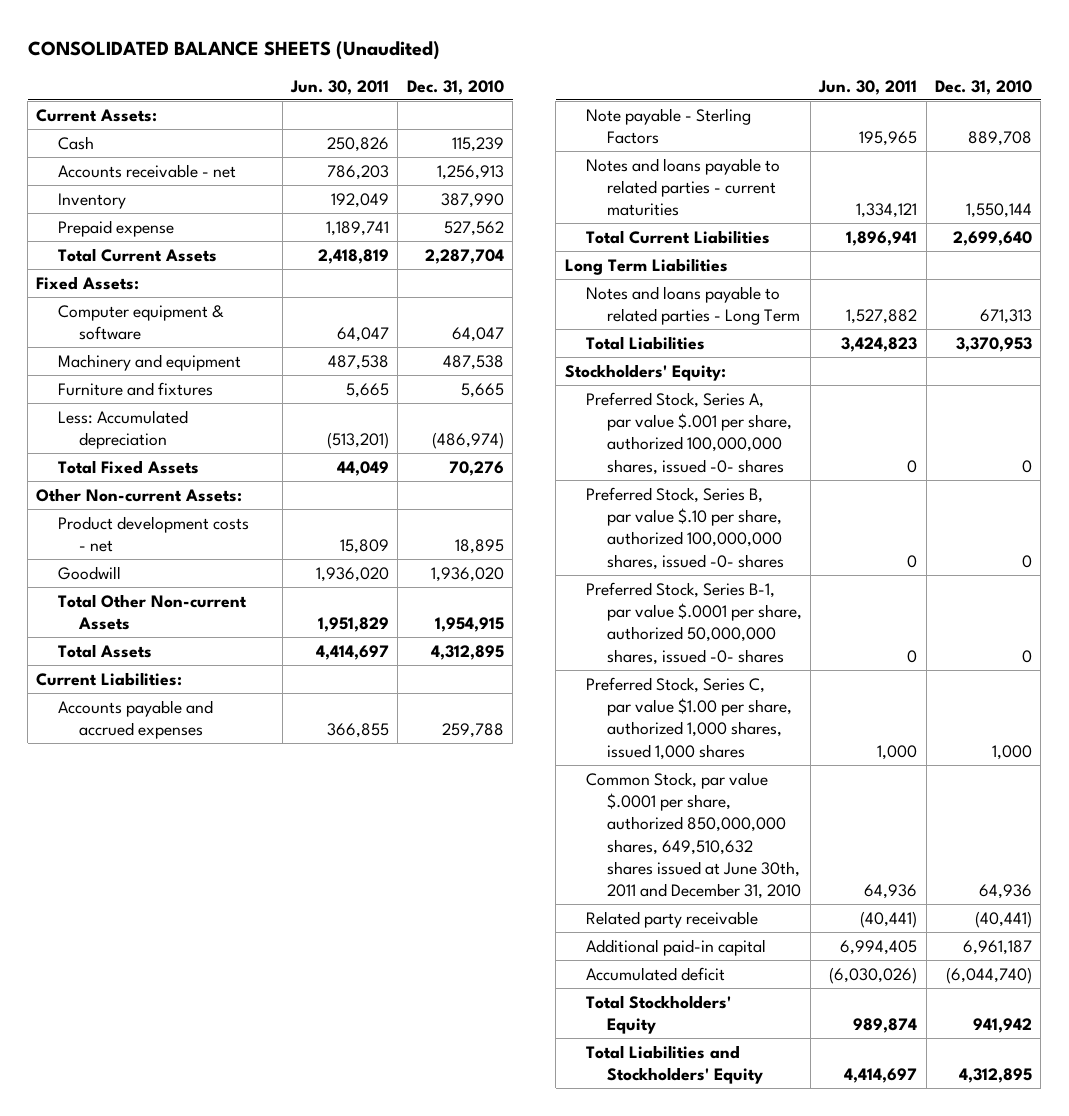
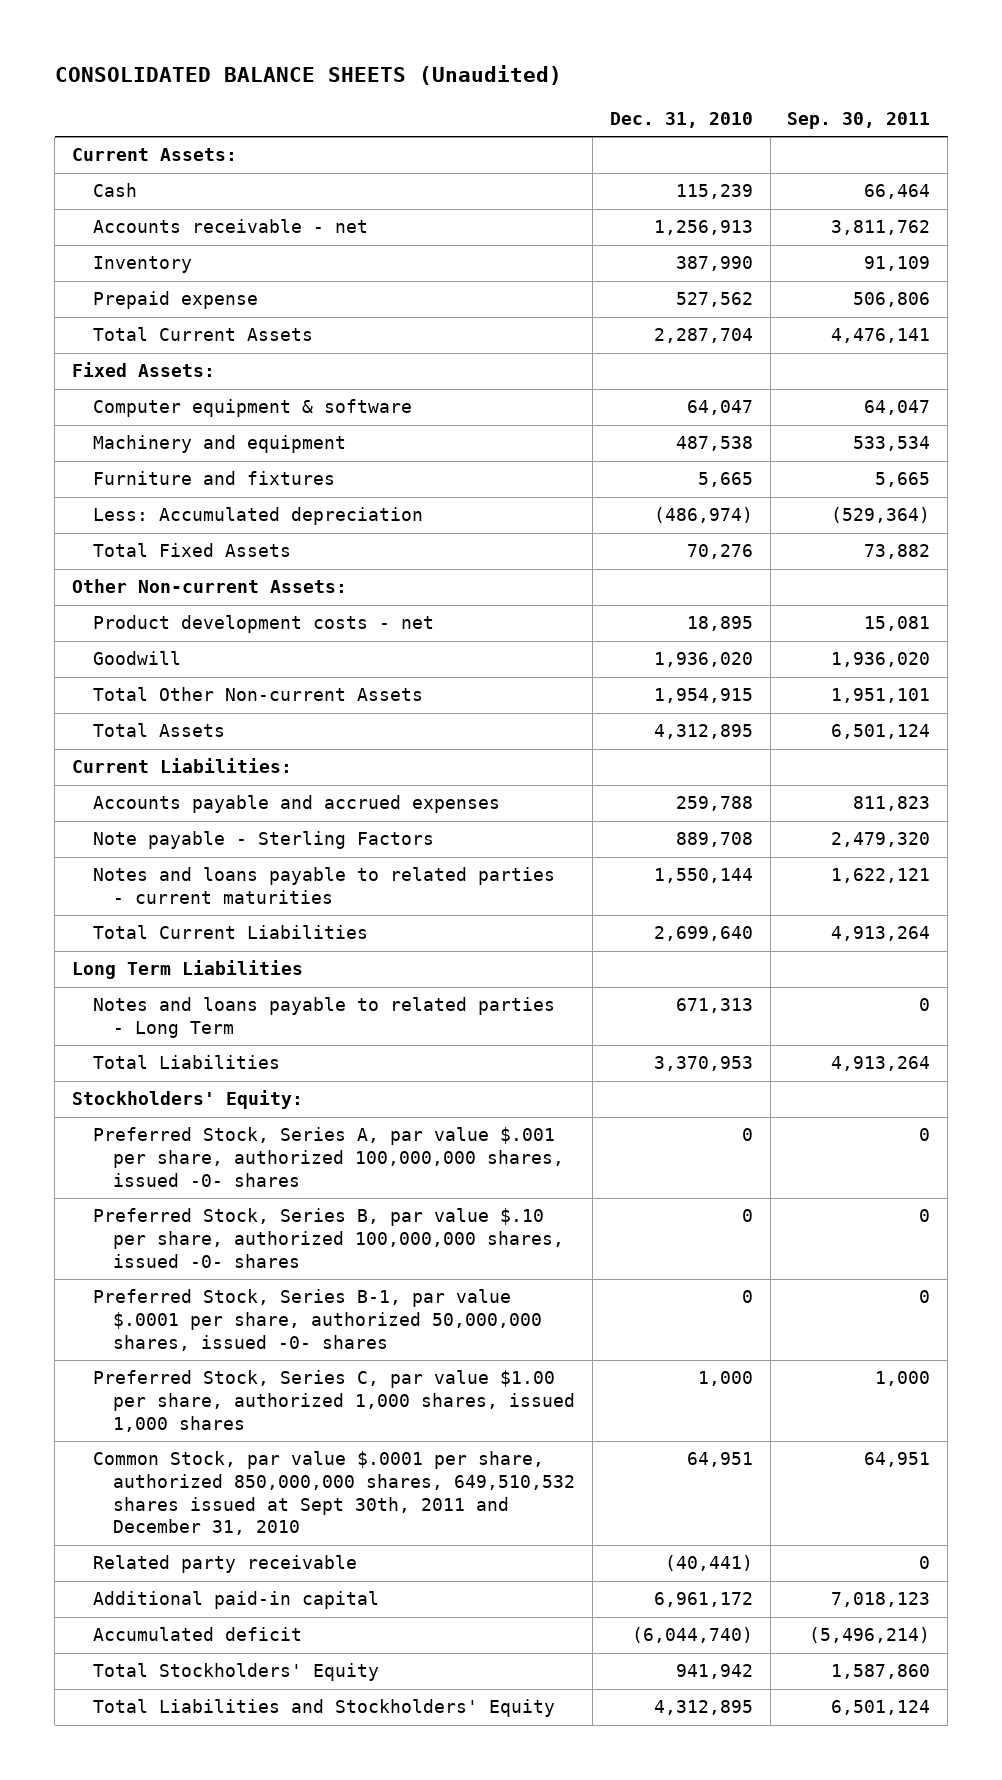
[290,79,390,95] Jun. 30, 2011 -> none
none -> [787,111,931,129] Sep. 30, 2011
[585,771,801,900] Common Stock, par value $.0001 per share, authorized 850,000,000 shares, 649,510,632 shares issued at June 30th, 2011 and December 31, 2010 -> [92,1451,576,1536] Common Stock, par value $.0001 per share, authorized 850,000,000 shares, 649,510,532 shares issued at Sept 30th, 2011 and December 31, 2010
[979,884,1033,900] 64,936 -> [686,1452,753,1468] 64,951
[963,939,1033,955] 6,961,187 -> [653,1592,753,1608] 6,961,172

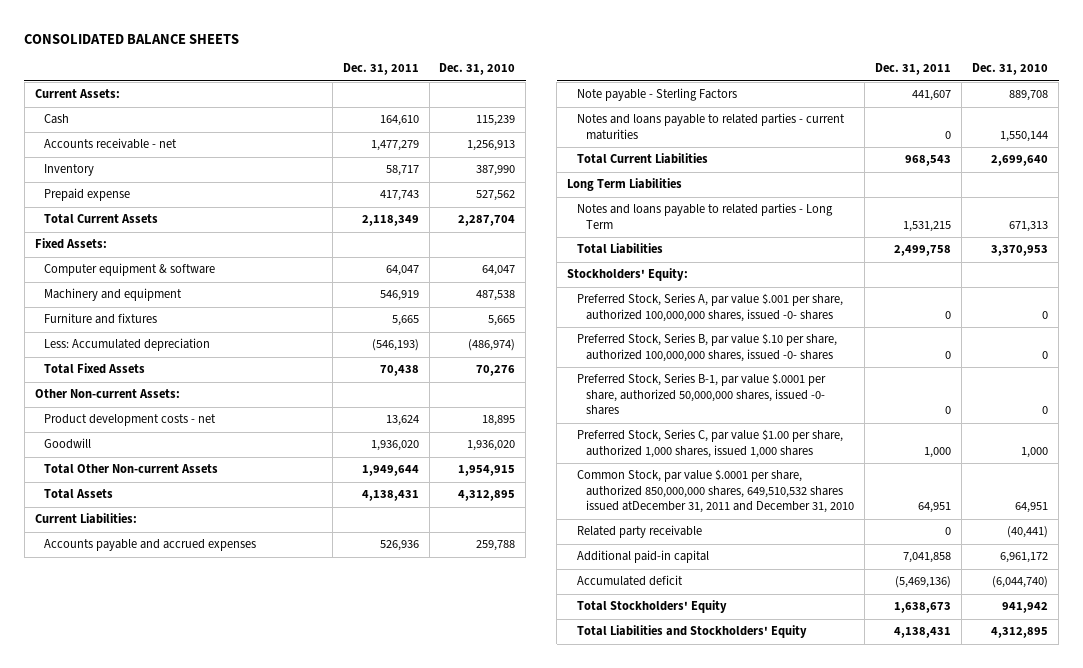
[54,65,562,86] CONSOLIDATED BALANCE SHEETS (Unaudited) -> [24,33,240,44] CONSOLIDATED BALANCE SHEETS
[787,111,931,129] Sep. 30, 2011 -> none
none -> [342,63,419,76] Dec. 31, 2011
[92,1451,576,1536] Common Stock, par value $.0001 per share, authorized 850,000,000 shares, 649,510,532 shares issued at Sept 30th, 2011 and December 31, 2010 -> [576,469,855,514] Common Stock, par value $.0001 per share, authorized 850,000,000 shares, 649,510,532 shares issued atDecember 31, 2011 and December 31, 2010

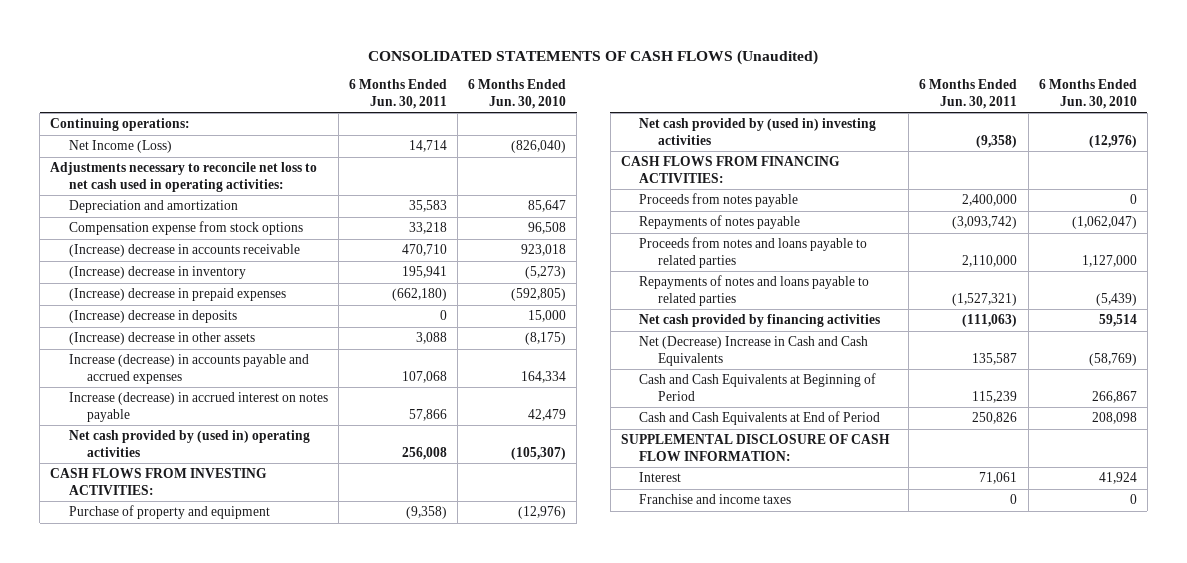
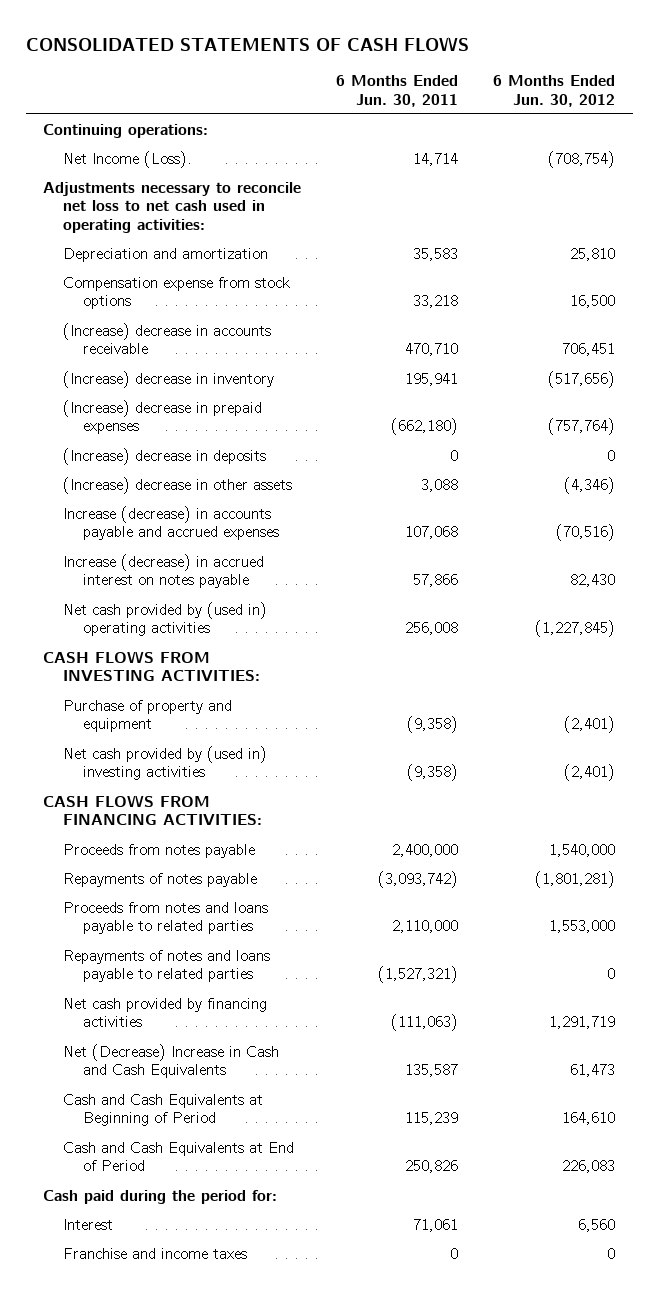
[368,49,819,65] CONSOLIDATED STATEMENTS OF CASH FLOWS (Unaudited) -> [25,35,469,51] CONSOLIDATED STATEMENTS OF CASH FLOWS
[467,79,566,109] 6 Months Ended Jun. 30, 2010 -> none
none -> [493,75,616,107] 6 Months Ended Jun. 30, 2012
[68,140,172,154] Net Income (Loss) -> [63,151,193,169] Net Income (Loss).
[620,434,890,461] SUPPLEMENTAL DISCLOSURE OF CASH FLOW INFORMATION: -> none
none -> [43,1190,278,1205] Cash paid during the period for:

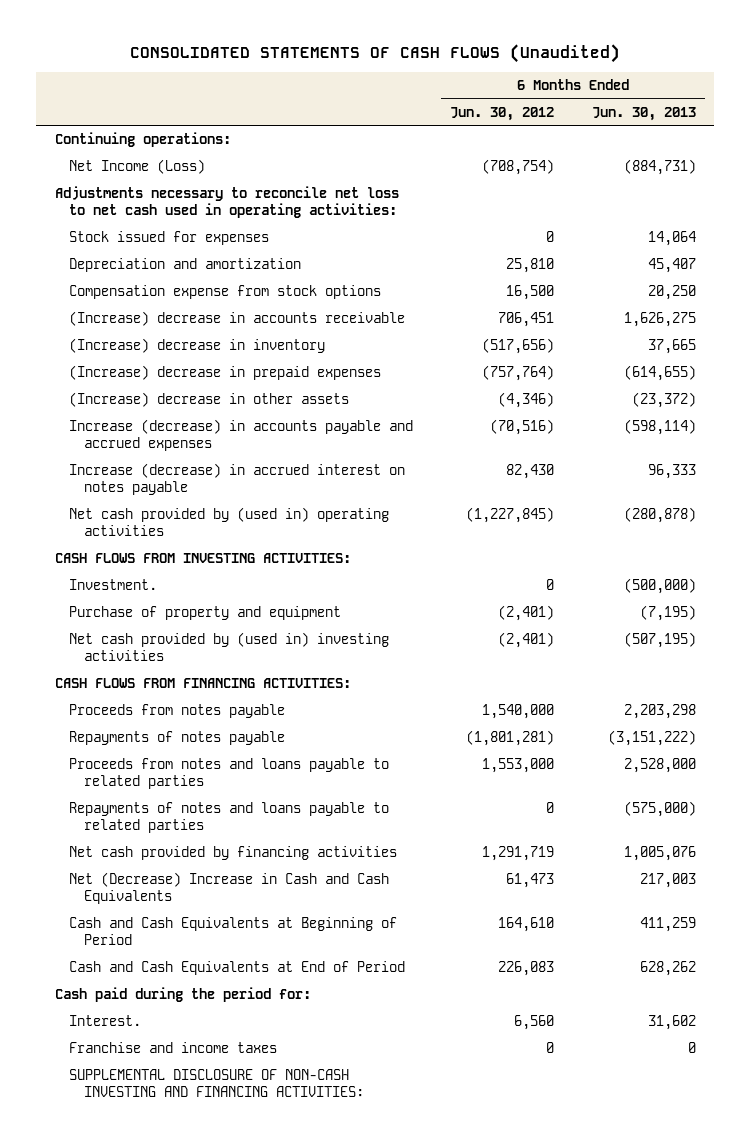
[25,35,469,51] CONSOLIDATED STATEMENTS OF CASH FLOWS -> [130,44,621,64] CONSOLIDATED STATEMENTS OF CASH FLOWS (Unaudited)
[336,75,459,107] 6 Months Ended Jun. 30, 2011 -> none
none -> [591,106,696,121] Jun. 30, 2013
[63,151,193,169] Net Income (Loss). -> [69,159,206,175] Net Income (Loss)
none -> [69,231,270,246] Stock issued for expenses
[63,448,267,466] (Increase) decrease in deposits -> none
none -> [69,579,158,591] Investment.
[63,1219,114,1231] Interest -> [69,1015,142,1027] Interest.
none -> [69,1069,364,1098] SUPPLEMENTAL DISCLOSURE OF NON-CASH INVESTING AND FINANCING ACTIVITIES:

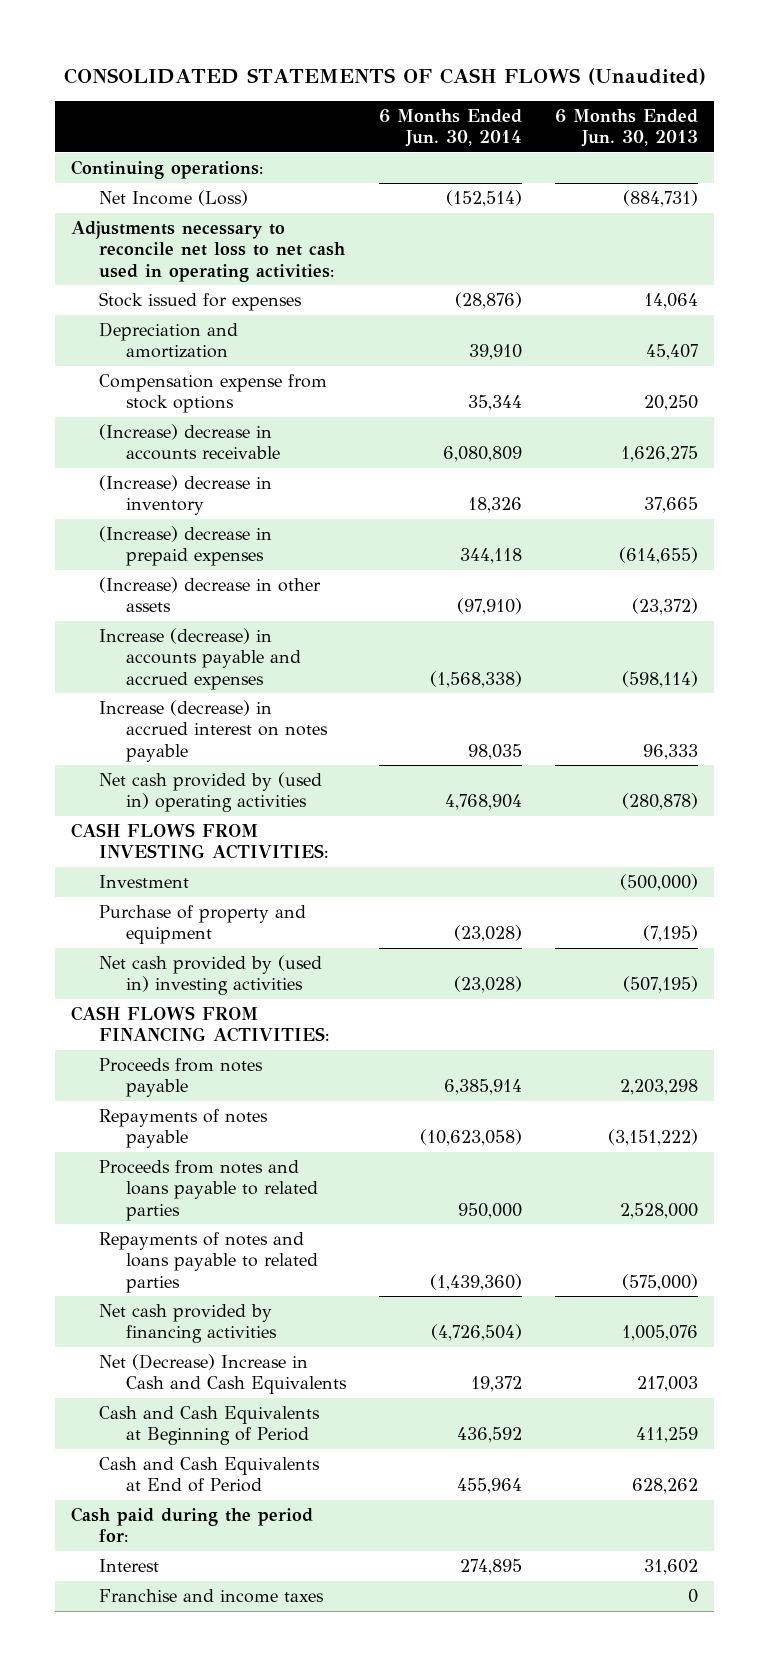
[450,106,555,121] Jun. 30, 2012 -> none
none -> [378,108,522,147] 6 Months Ended Jun. 30, 2014
[69,579,158,591] Investment. -> [98,874,189,888] Investment
[69,1015,142,1027] Interest. -> [98,1558,159,1572] Interest
[69,1069,364,1098] SUPPLEMENTAL DISCLOSURE OF NON-CASH INVESTING AND FINANCING ACTIVITIES: -> none

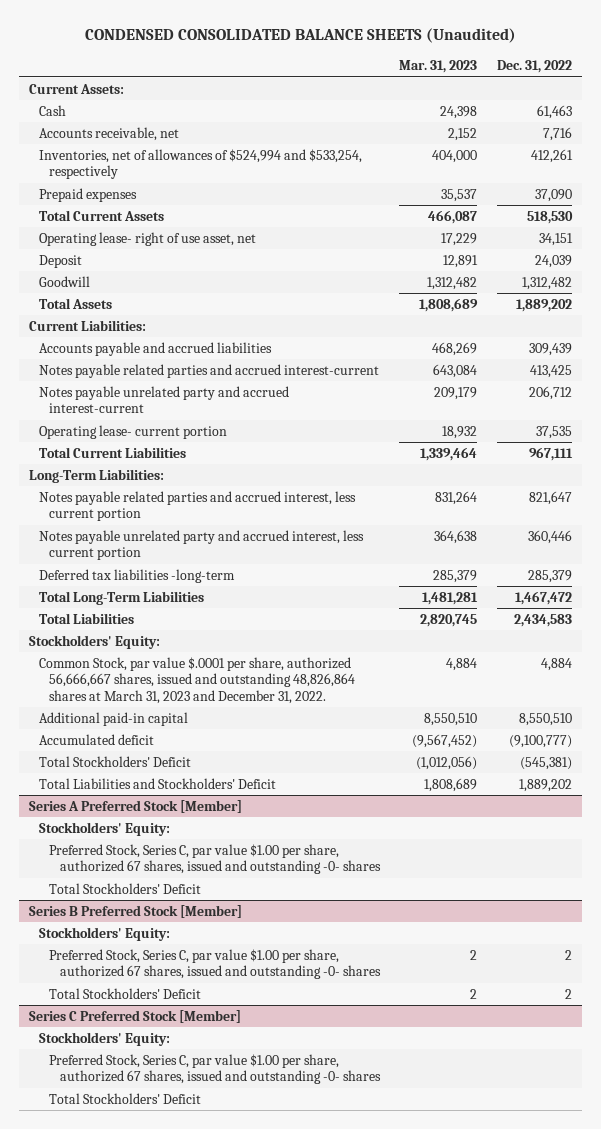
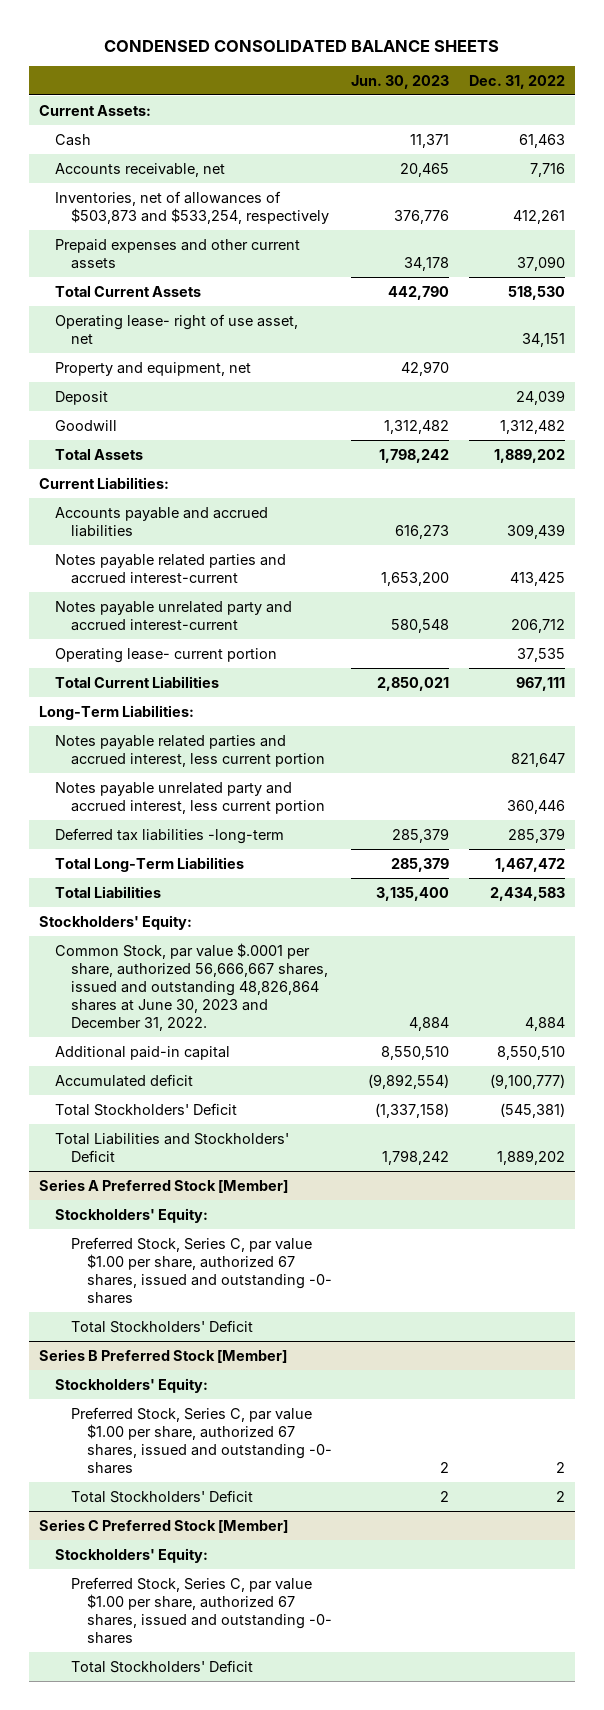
[84,28,516,44] CONDENSED CONSOLIDATED BALANCE SHEETS (Unaudited) -> [103,39,499,52] CONDENSED CONSOLIDATED BALANCE SHEETS
[399,60,478,74] Mar. 31, 2023 -> none
none -> [351,74,450,89] Jun. 30, 2023
[39,148,363,180] Inventories, net of allowances of $524,994 and $533,254, respectively -> [54,190,329,224] Inventories, net of allowances of $503,873 and $533,254, respectively
[39,187,138,202] Prepaid expenses -> [54,238,300,269] Prepaid expenses and other current assets
none -> [54,361,251,376] Property and equipment, net
[39,656,356,704] Common Stock, par value $.0001 per share, authorized 56,666,667 shares, issued and outstanding 48,826,864 shares at March 31, 2023 and December 31, 2022. -> [54,942,328,1032] Common Stock, par value $.0001 per share, authorized 56,666,667 shares, issued and outstanding 48,826,864 shares at June 30, 2023 and December 31, 2022.

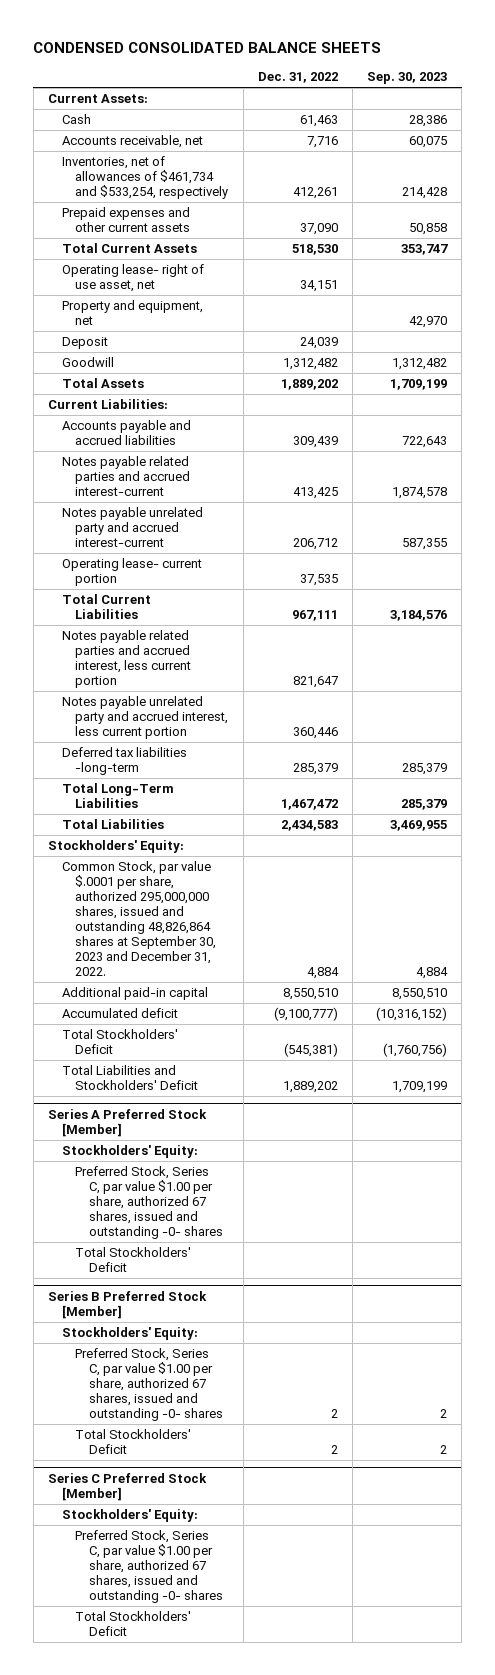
[351,74,450,89] Jun. 30, 2023 -> none
none -> [366,72,447,85] Sep. 30, 2023
[54,190,329,224] Inventories, net of allowances of $503,873 and $533,254, respectively -> [61,156,229,200] Inventories, net of allowances of $461,734 and $533,254, respectively
[39,704,195,720] Long-Term Liabilities: -> none
[54,942,328,1032] Common Stock, par value $.0001 per share, authorized 56,666,667 shares, issued and outstanding 48,826,864 shares at June 30, 2023 and December 31, 2022. -> [61,861,217,977] Common Stock, par value $.0001 per share, authorized 295,000,000 shares, issued and outstanding 48,826,864 shares at September 30, 2023 and December 31, 2022.

